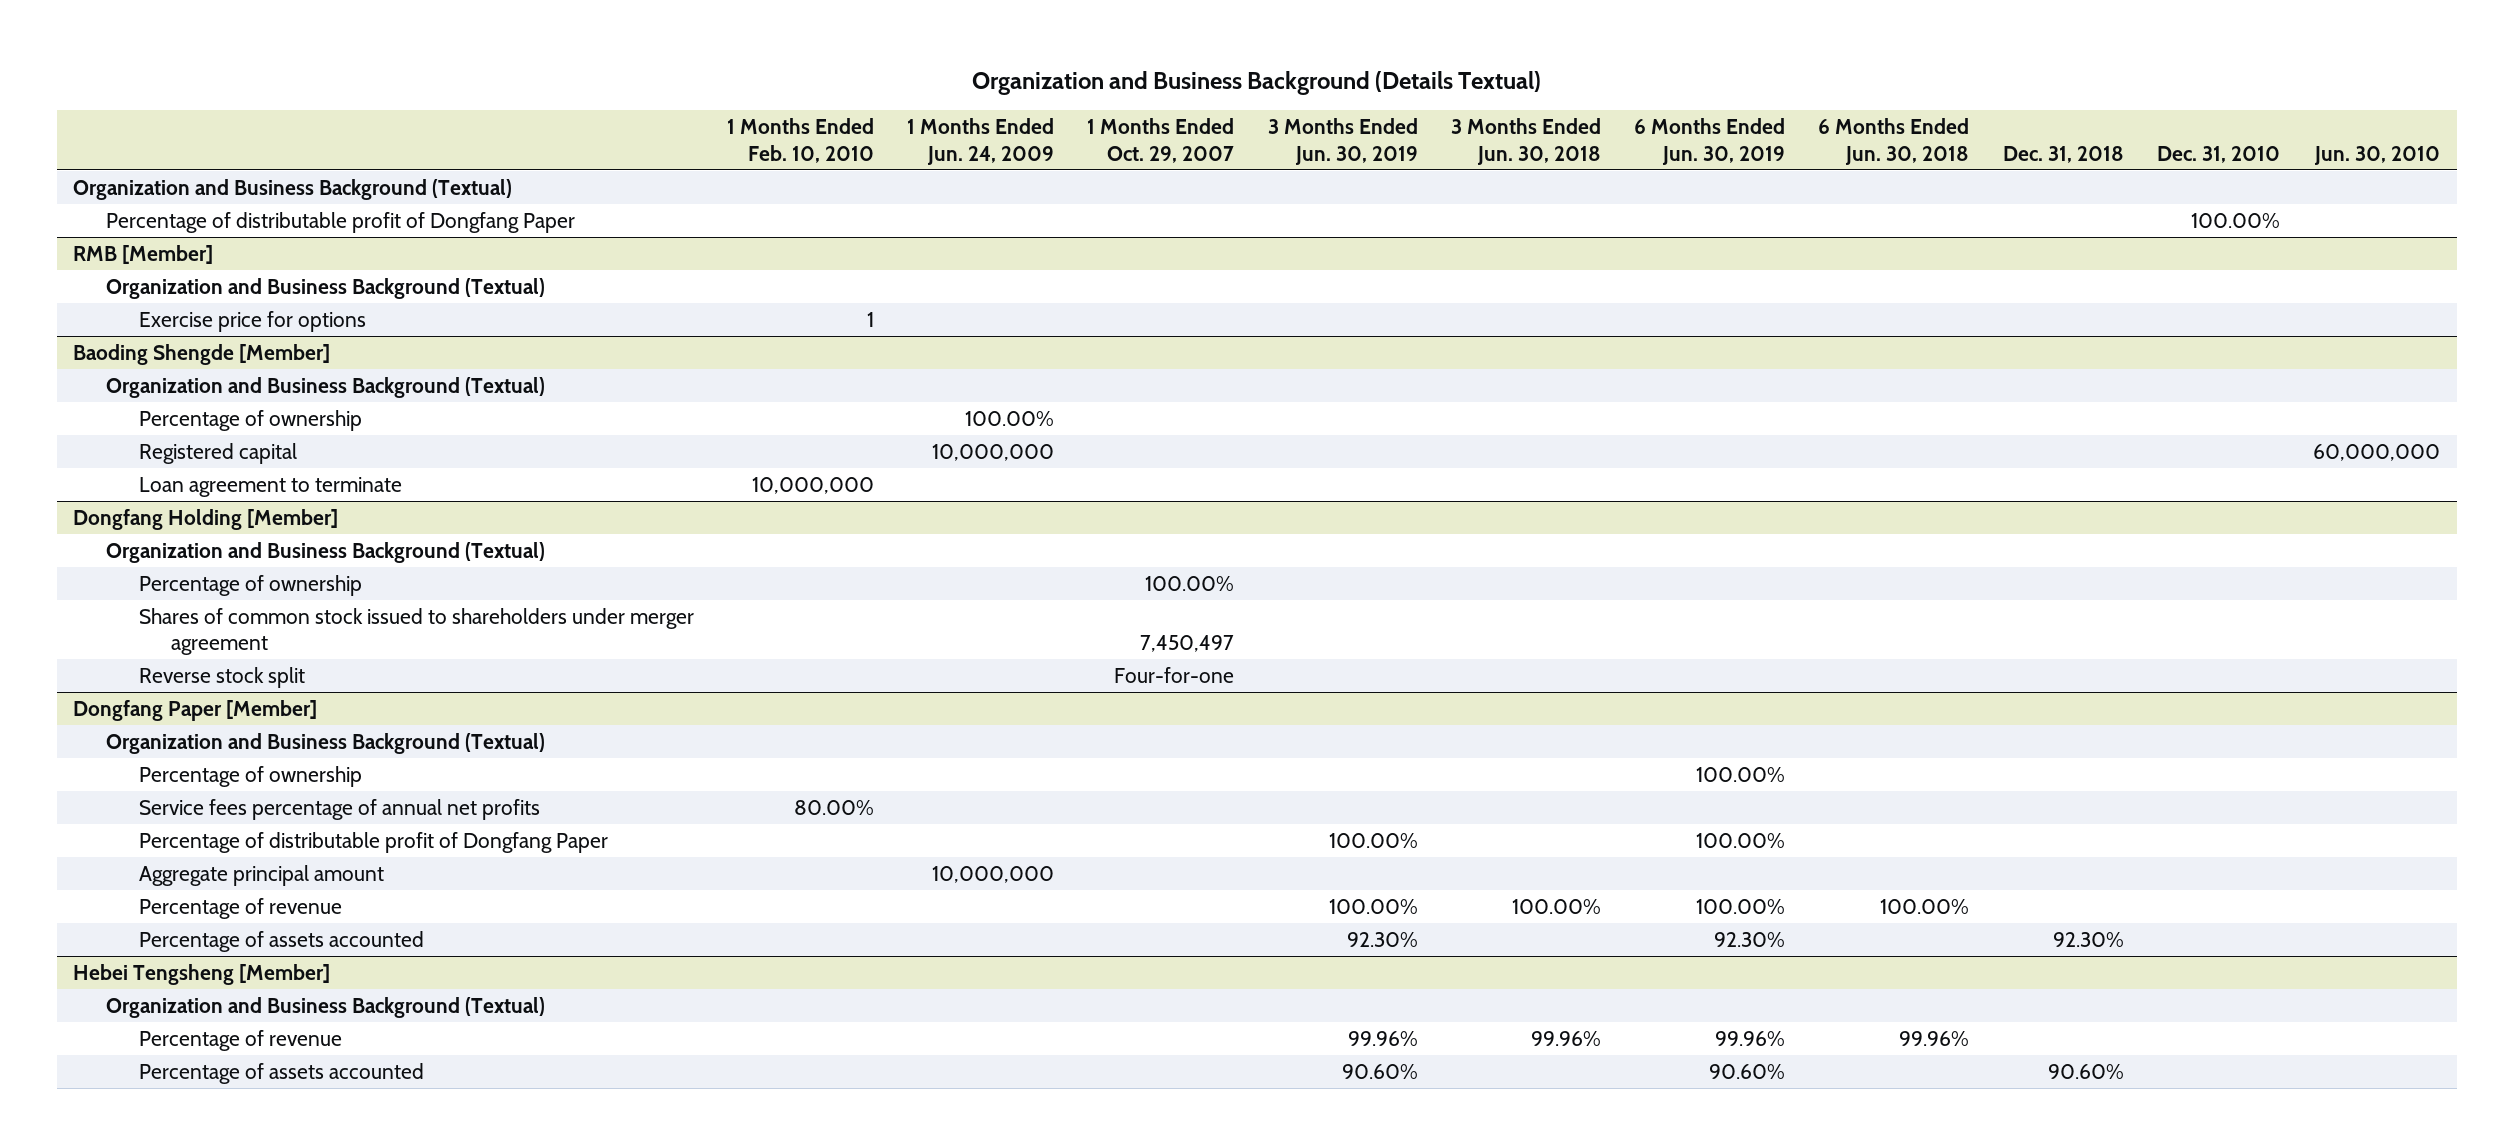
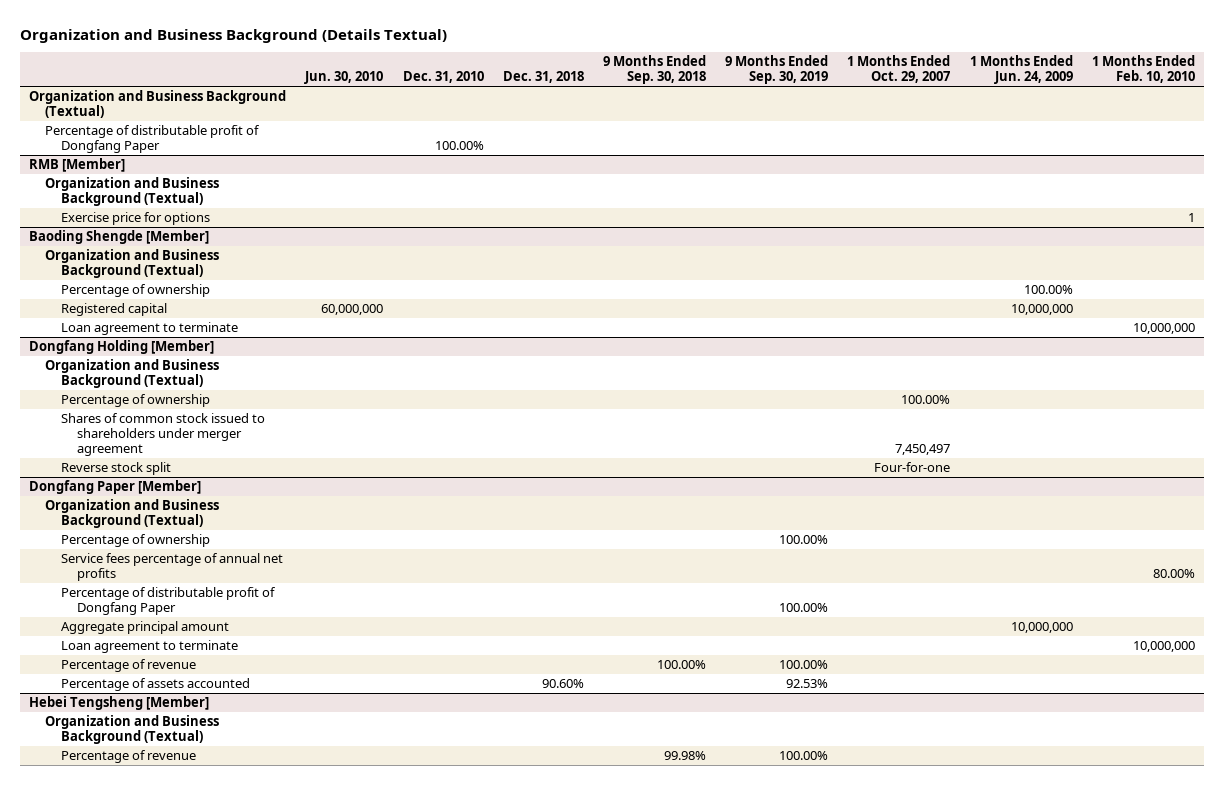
[1267,118,1418,165] 3 Months Ended Jun. 30, 2019 -> none
[1450,118,1601,165] 3 Months Ended Jun. 30, 2018 -> none
[1634,118,1786,165] 6 Months Ended Jun. 30, 2019 -> none
[1818,118,1970,165] 6 Months Ended Jun. 30, 2018 -> none
none -> [603,55,707,85] 9 Months Ended Sep. 30, 2018
none -> [725,55,829,85] 9 Months Ended Sep. 30, 2019
none -> [61,640,239,654] Loan agreement to terminate
[2052,931,2124,947] 92.30% -> [541,679,584,689] 90.60%
[138,1062,424,1084] Percentage of assets accounted -> none

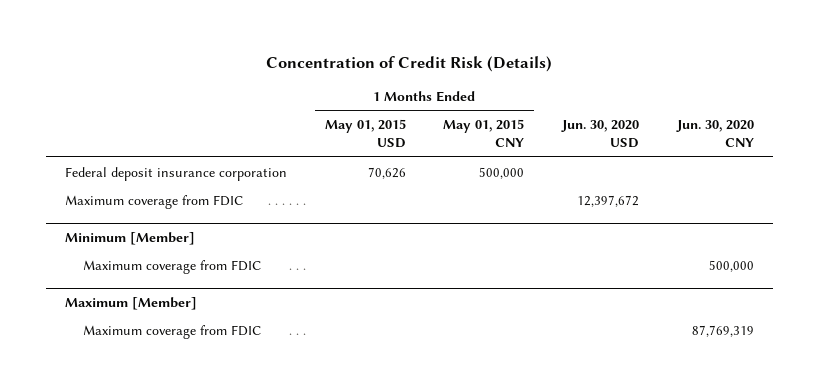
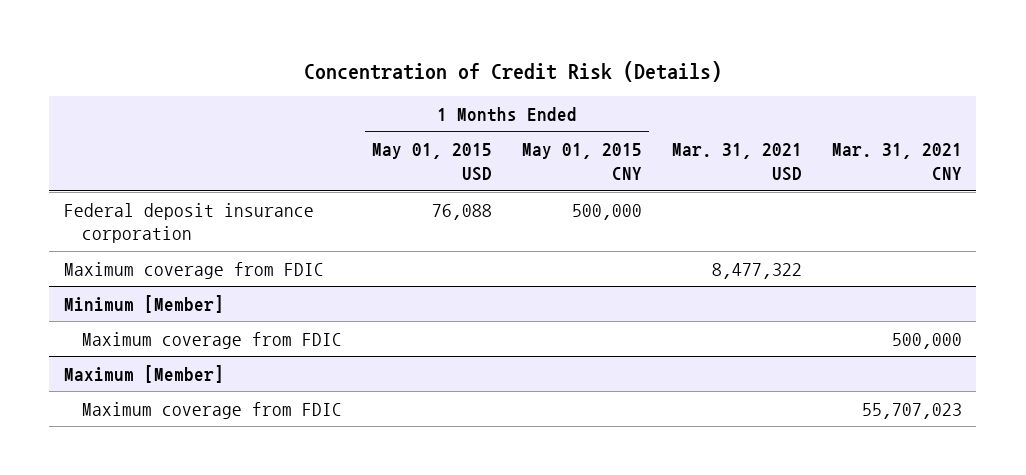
[561,119,640,149] Jun. 30, 2020 USD -> none
[676,119,755,148] Jun. 30, 2020 CNY -> none
none -> [671,143,802,182] Mar. 31, 2021 USD
none -> [831,143,962,181] Mar. 31, 2021 CNY
[367,166,406,179] 70,626 -> [432,203,493,220] 76,088

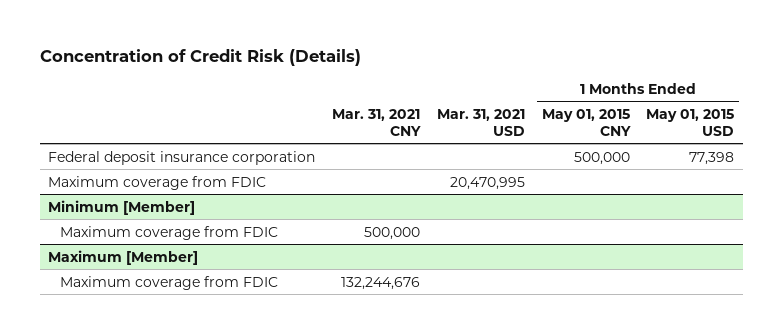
[432,203,493,220] 76,088 -> [689,151,735,165] 77,398
[711,262,802,279] 8,477,322 -> [449,176,525,190] 20,470,995
[861,402,962,419] 55,707,023 -> [341,276,421,290] 132,244,676

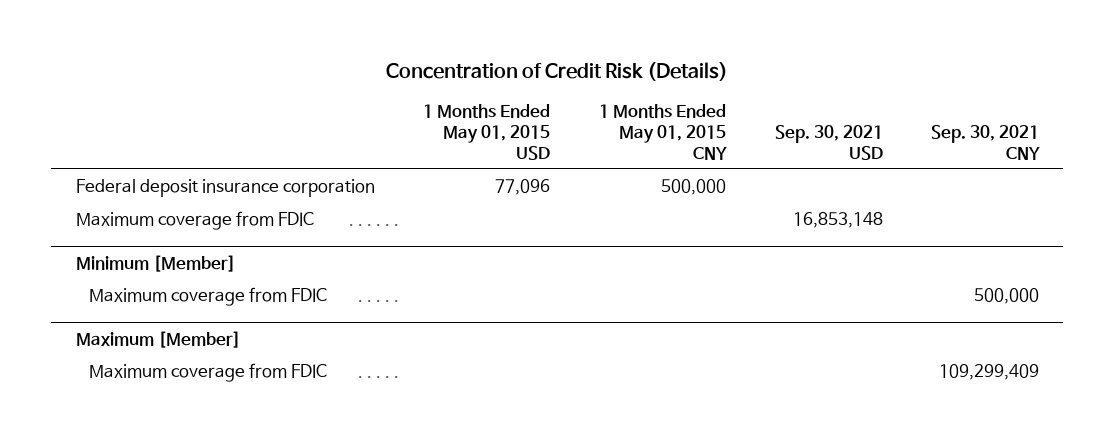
[332,108,422,136] Mar. 31, 2021 CNY -> none
[436,108,525,136] Mar. 31, 2021 USD -> none
none -> [774,124,883,160] Sep. 30, 2021 USD
none -> [931,124,1041,160] Sep. 30, 2021 CNY
[689,151,735,165] 77,398 -> [495,179,551,196] 77,096

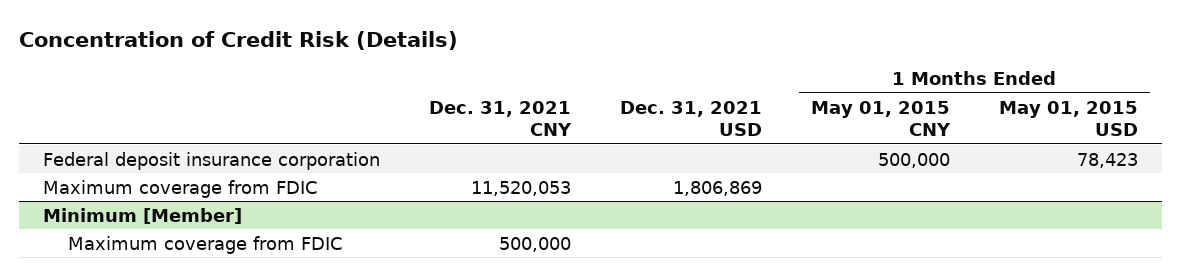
[774,124,883,160] Sep. 30, 2021 USD -> none
[931,124,1041,160] Sep. 30, 2021 CNY -> none
none -> [429,100,573,137] Dec. 31, 2021 CNY
none -> [620,100,763,137] Dec. 31, 2021 USD
[495,179,551,196] 77,096 -> [1076,152,1138,168] 78,423
[75,330,241,348] Maximum [Member] -> none
[88,363,327,383] Maximum coverage from FDIC -> none

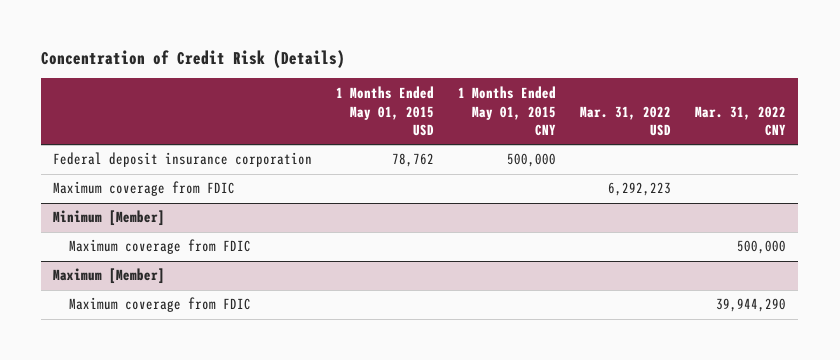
[429,100,573,137] Dec. 31, 2021 CNY -> none
[620,100,763,137] Dec. 31, 2021 USD -> none
none -> [580,105,672,137] Mar. 31, 2022 USD
none -> [695,105,787,137] Mar. 31, 2022 CNY
[1076,152,1138,168] 78,423 -> [392,153,435,168] 78,762
none -> [53,268,166,285] Maximum [Member]
none -> [69,297,252,313] Maximum coverage from FDIC

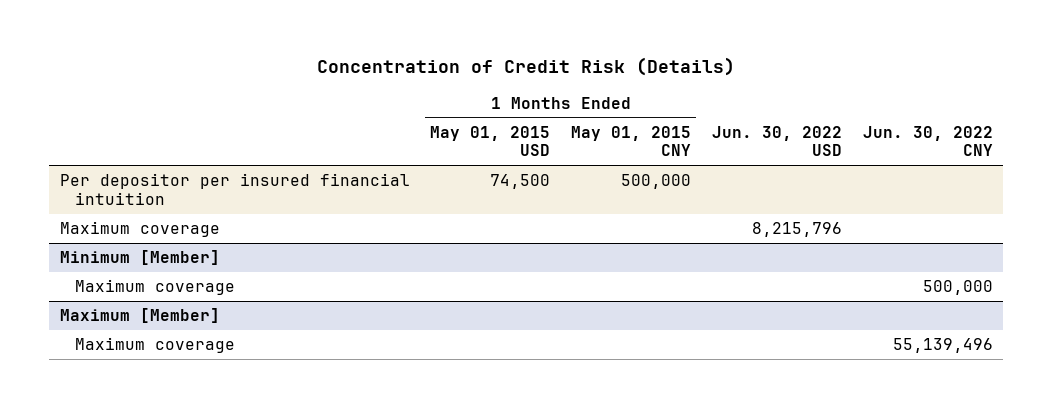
[580,105,672,137] Mar. 31, 2022 USD -> none
[695,105,787,137] Mar. 31, 2022 CNY -> none
none -> [711,125,842,157] Jun. 30, 2022 USD
none -> [862,125,993,157] Jun. 30, 2022 CNY
[53,152,313,168] Federal deposit insurance corporation -> none
none -> [59,173,410,205] Per depositor per insured financial intuition
[53,181,236,197] Maximum coverage from FDIC -> [59,221,220,238] Maximum coverage
[69,239,252,255] Maximum coverage from FDIC -> [74,279,235,296] Maximum coverage
[69,297,252,313] Maximum coverage from FDIC -> [74,337,235,354] Maximum coverage

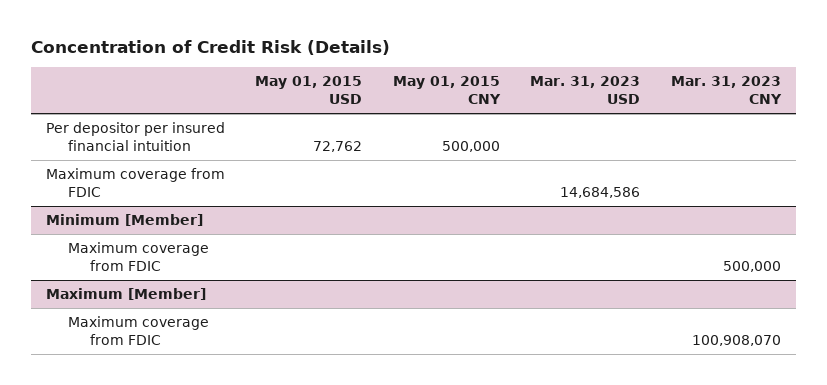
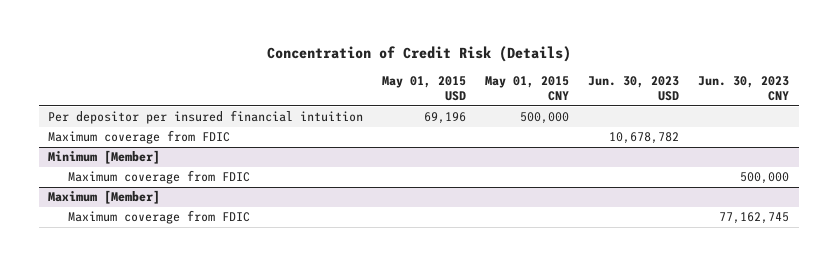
[530,75,641,105] Mar. 31, 2023 USD -> none
[670,75,782,105] Mar. 31, 2023 CNY -> none
none -> [588,76,680,102] Jun. 30, 2023 USD
none -> [698,76,790,102] Jun. 30, 2023 CNY
[313,141,363,153] 72,762 -> [424,112,467,125] 69,196

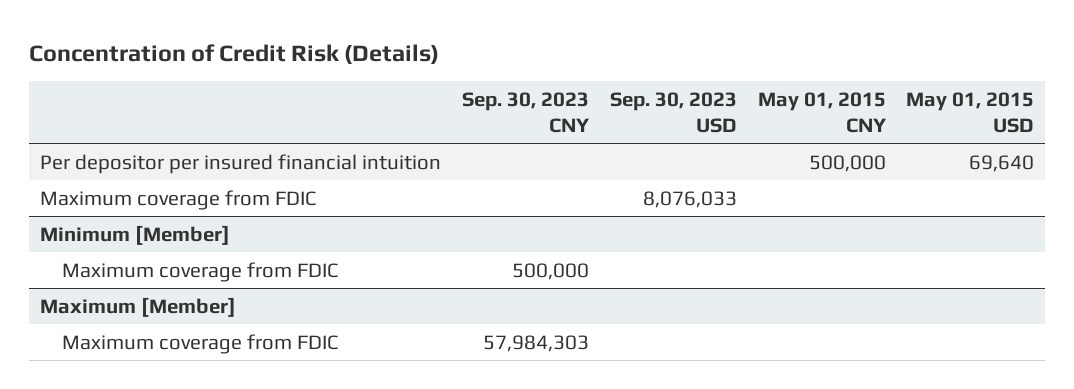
[588,76,680,102] Jun. 30, 2023 USD -> none
[698,76,790,102] Jun. 30, 2023 CNY -> none
none -> [461,92,590,133] Sep. 30, 2023 CNY
none -> [609,92,737,133] Sep. 30, 2023 USD
[424,112,467,125] 69,196 -> [969,154,1035,172] 69,640

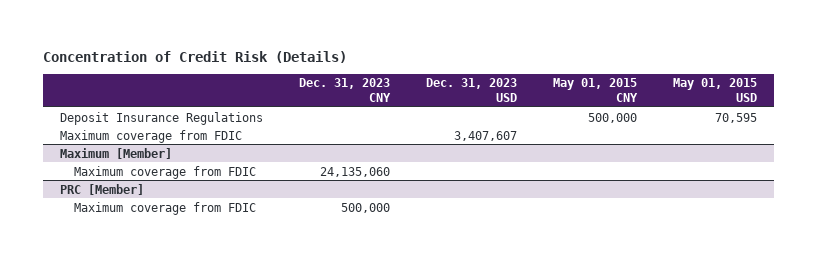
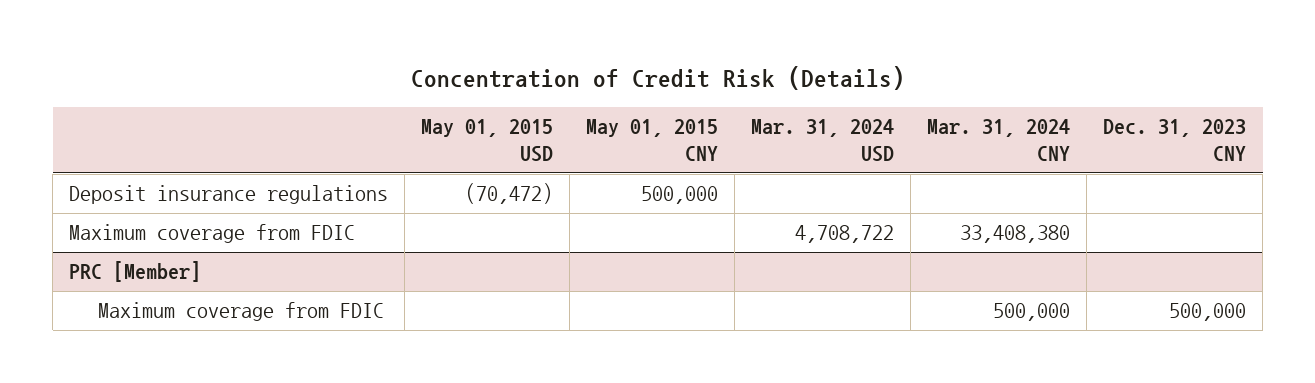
[426,78,518,103] Dec. 31, 2023 USD -> none
none -> [751,119,895,163] Mar. 31, 2024 USD
none -> [927,119,1071,162] Mar. 31, 2024 CNY
[60,111,264,125] Deposit Insurance Regulations -> [69,185,389,205] Deposit insurance regulations
[714,112,757,123] 70,595 -> [465,183,554,205] (70,472)
[60,147,173,159] Maximum [Member] -> none
[74,165,257,179] Maximum coverage from FDIC -> none

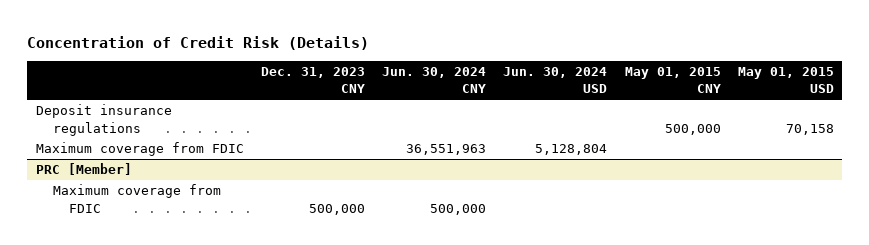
[751,119,895,163] Mar. 31, 2024 USD -> none
[927,119,1071,162] Mar. 31, 2024 CNY -> none
none -> [382,67,487,94] Jun. 30, 2024 CNY
none -> [503,67,608,94] Jun. 30, 2024 USD
[465,183,554,205] (70,472) -> [785,123,834,135] 70,158

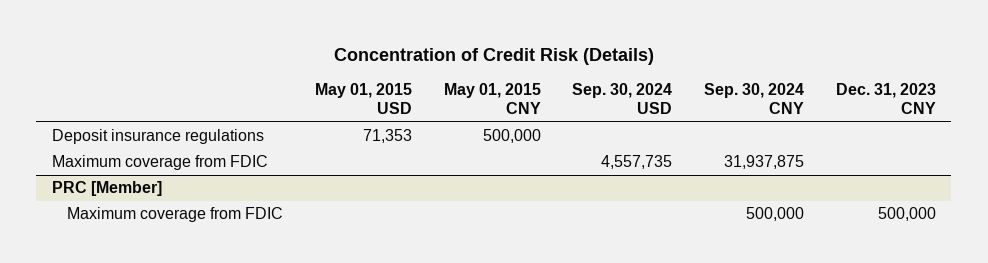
[382,67,487,94] Jun. 30, 2024 CNY -> none
[503,67,608,94] Jun. 30, 2024 USD -> none
none -> [572,82,673,115] Sep. 30, 2024 USD
none -> [703,82,804,115] Sep. 30, 2024 CNY
[785,123,834,135] 70,158 -> [362,129,412,144] 71,353

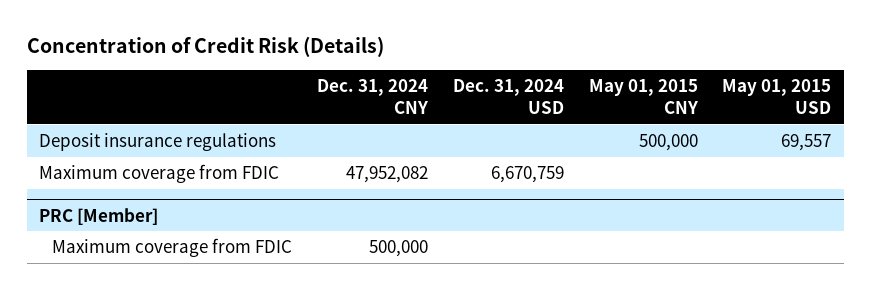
[572,82,673,115] Sep. 30, 2024 USD -> none
[703,82,804,115] Sep. 30, 2024 CNY -> none
[835,82,936,115] Dec. 31, 2023 CNY -> none
none -> [316,79,428,114] Dec. 31, 2024 CNY
none -> [452,79,564,114] Dec. 31, 2024 USD
[362,129,412,144] 71,353 -> [781,133,832,151] 69,557

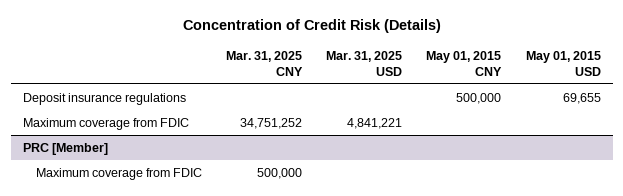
[316,79,428,114] Dec. 31, 2024 CNY -> none
[452,79,564,114] Dec. 31, 2024 USD -> none
none -> [226,50,304,76] Mar. 31, 2025 CNY
none -> [326,50,403,76] Mar. 31, 2025 USD
[781,133,832,151] 69,557 -> [562,92,601,104] 69,655

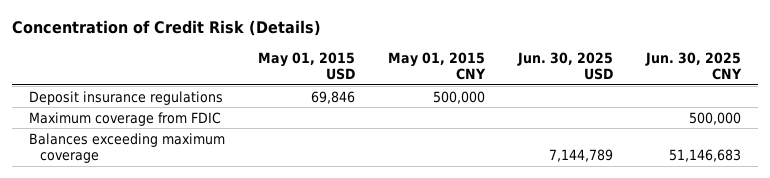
[226,50,304,76] Mar. 31, 2025 CNY -> none
[326,50,403,76] Mar. 31, 2025 USD -> none
none -> [517,51,614,80] Jun. 30, 2025 USD
none -> [645,51,743,80] Jun. 30, 2025 CNY
[562,92,601,104] 69,655 -> [310,90,355,104] 69,846
[22,142,108,155] PRC [Member] -> none
[36,167,203,180] Maximum coverage from FDIC -> none
none -> [28,132,225,163] Balances exceeding maximum coverage

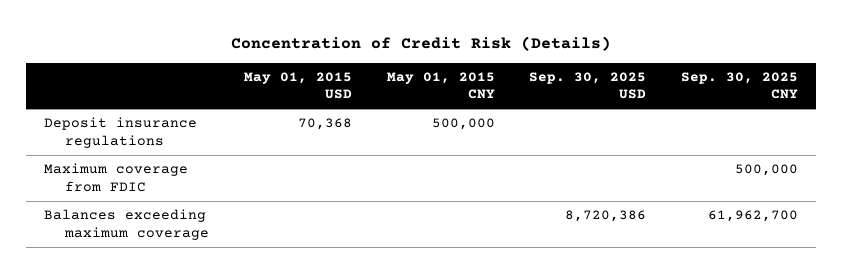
[517,51,614,80] Jun. 30, 2025 USD -> none
[645,51,743,80] Jun. 30, 2025 CNY -> none
none -> [529,71,647,100] Sep. 30, 2025 USD
none -> [681,71,799,100] Sep. 30, 2025 CNY
[310,90,355,104] 69,846 -> [297,118,352,131] 70,368

